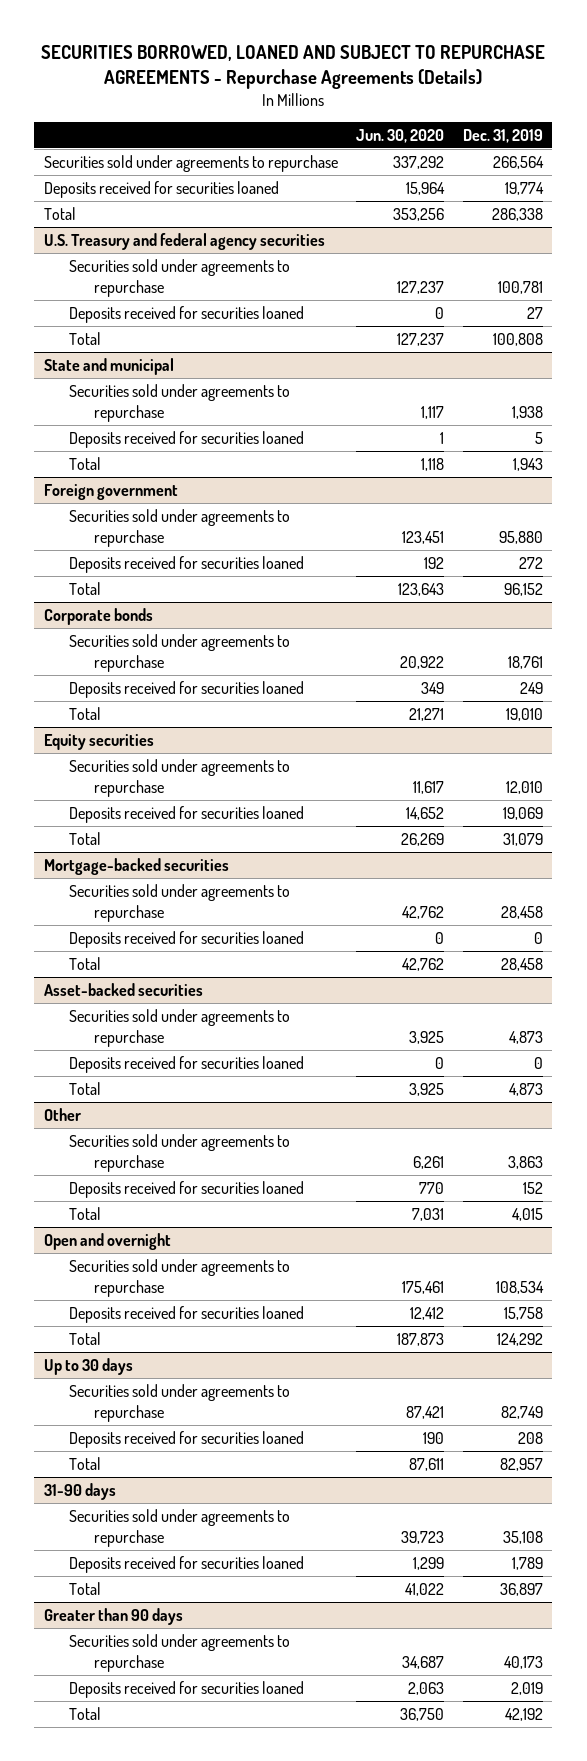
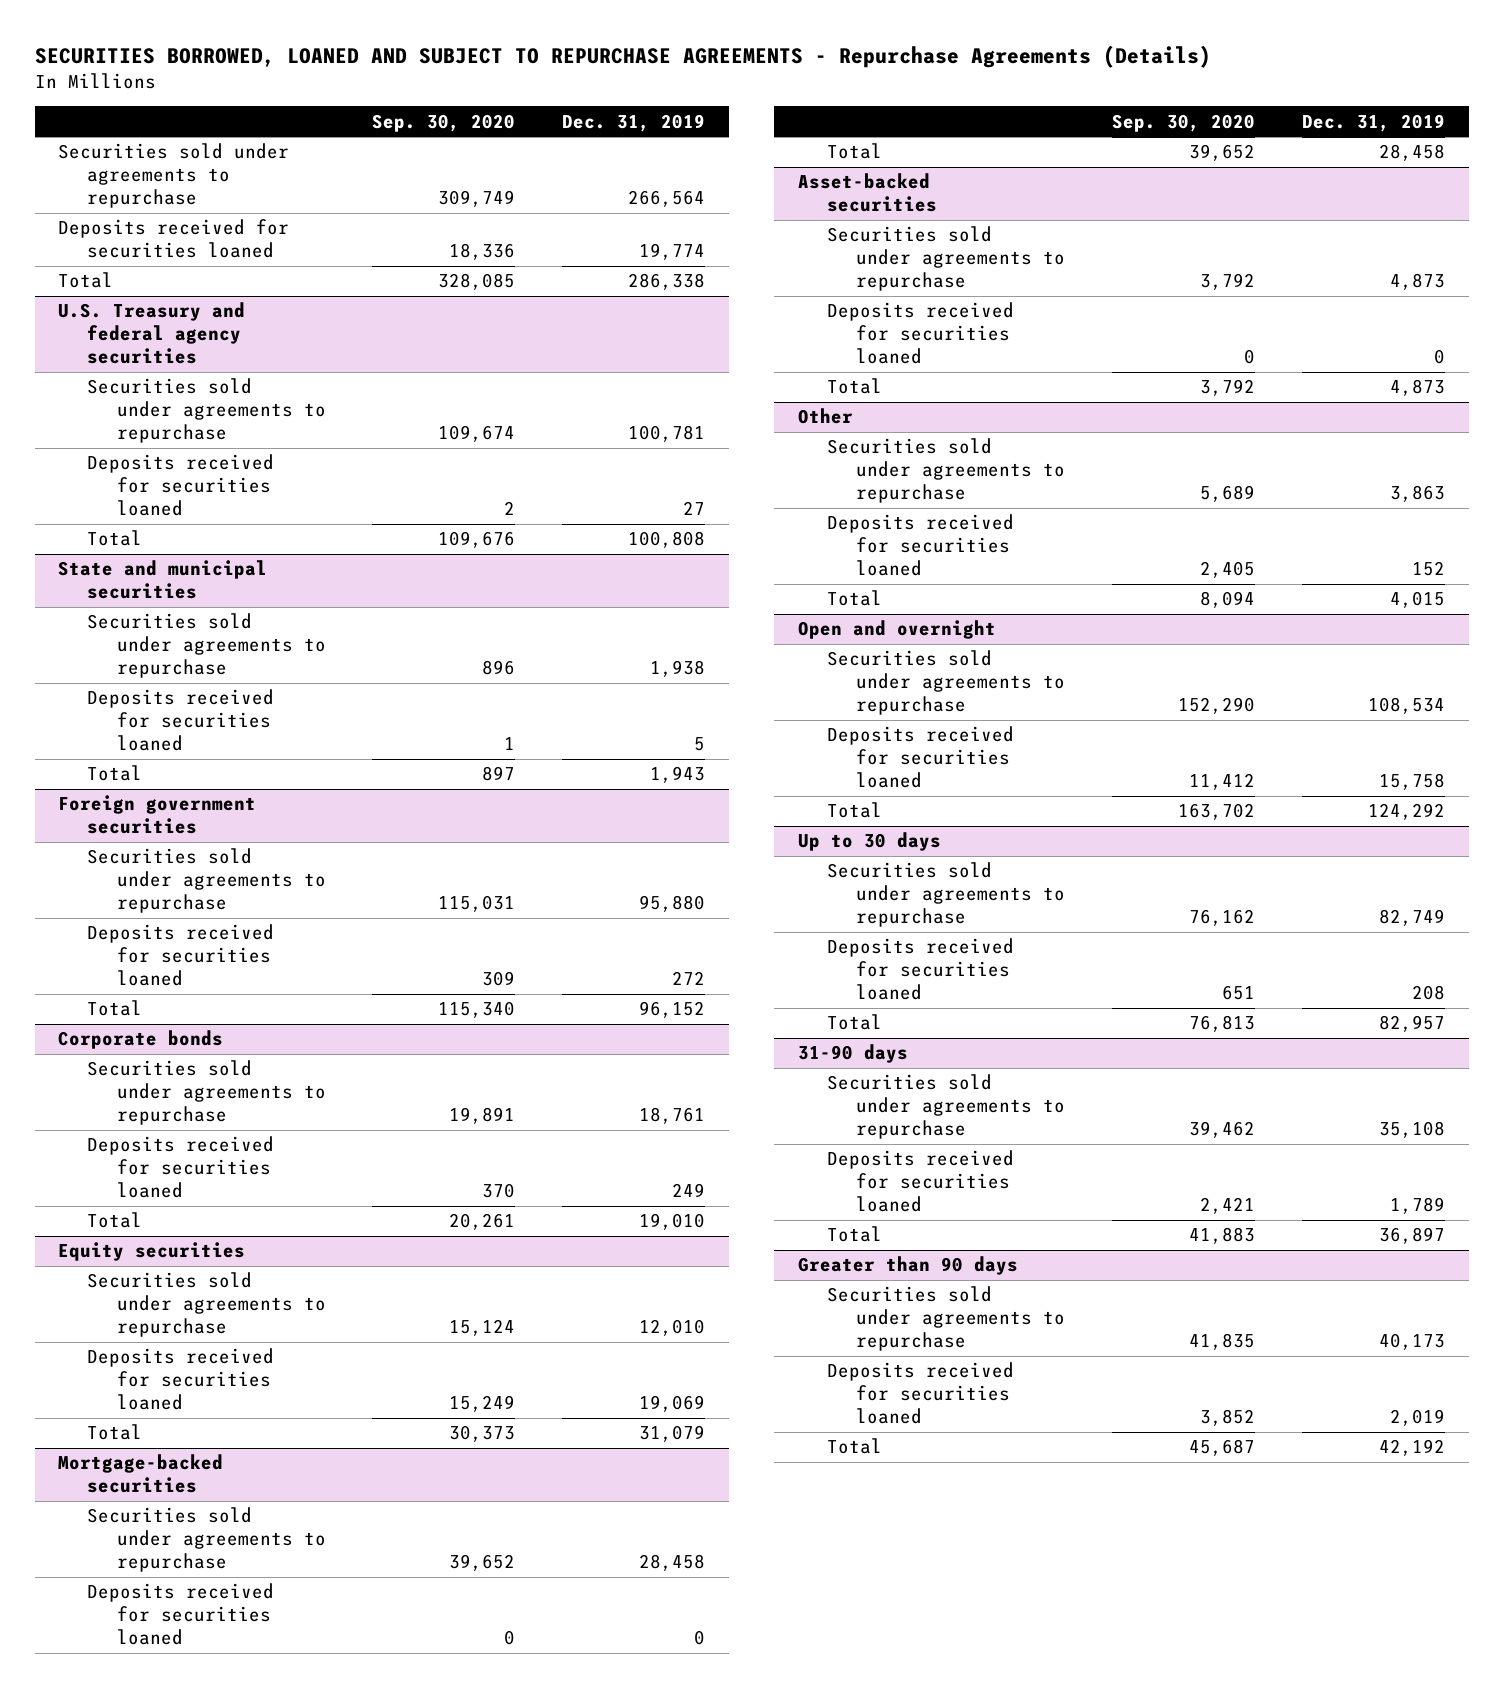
[356,128,445,143] Jun. 30, 2020 -> none
none -> [372,113,516,132] Sep. 30, 2020
[43,357,174,375] State and municipal -> [58,560,268,600] State and municipal securities
[43,483,178,500] Foreign government -> [58,795,257,835] Foreign government securities

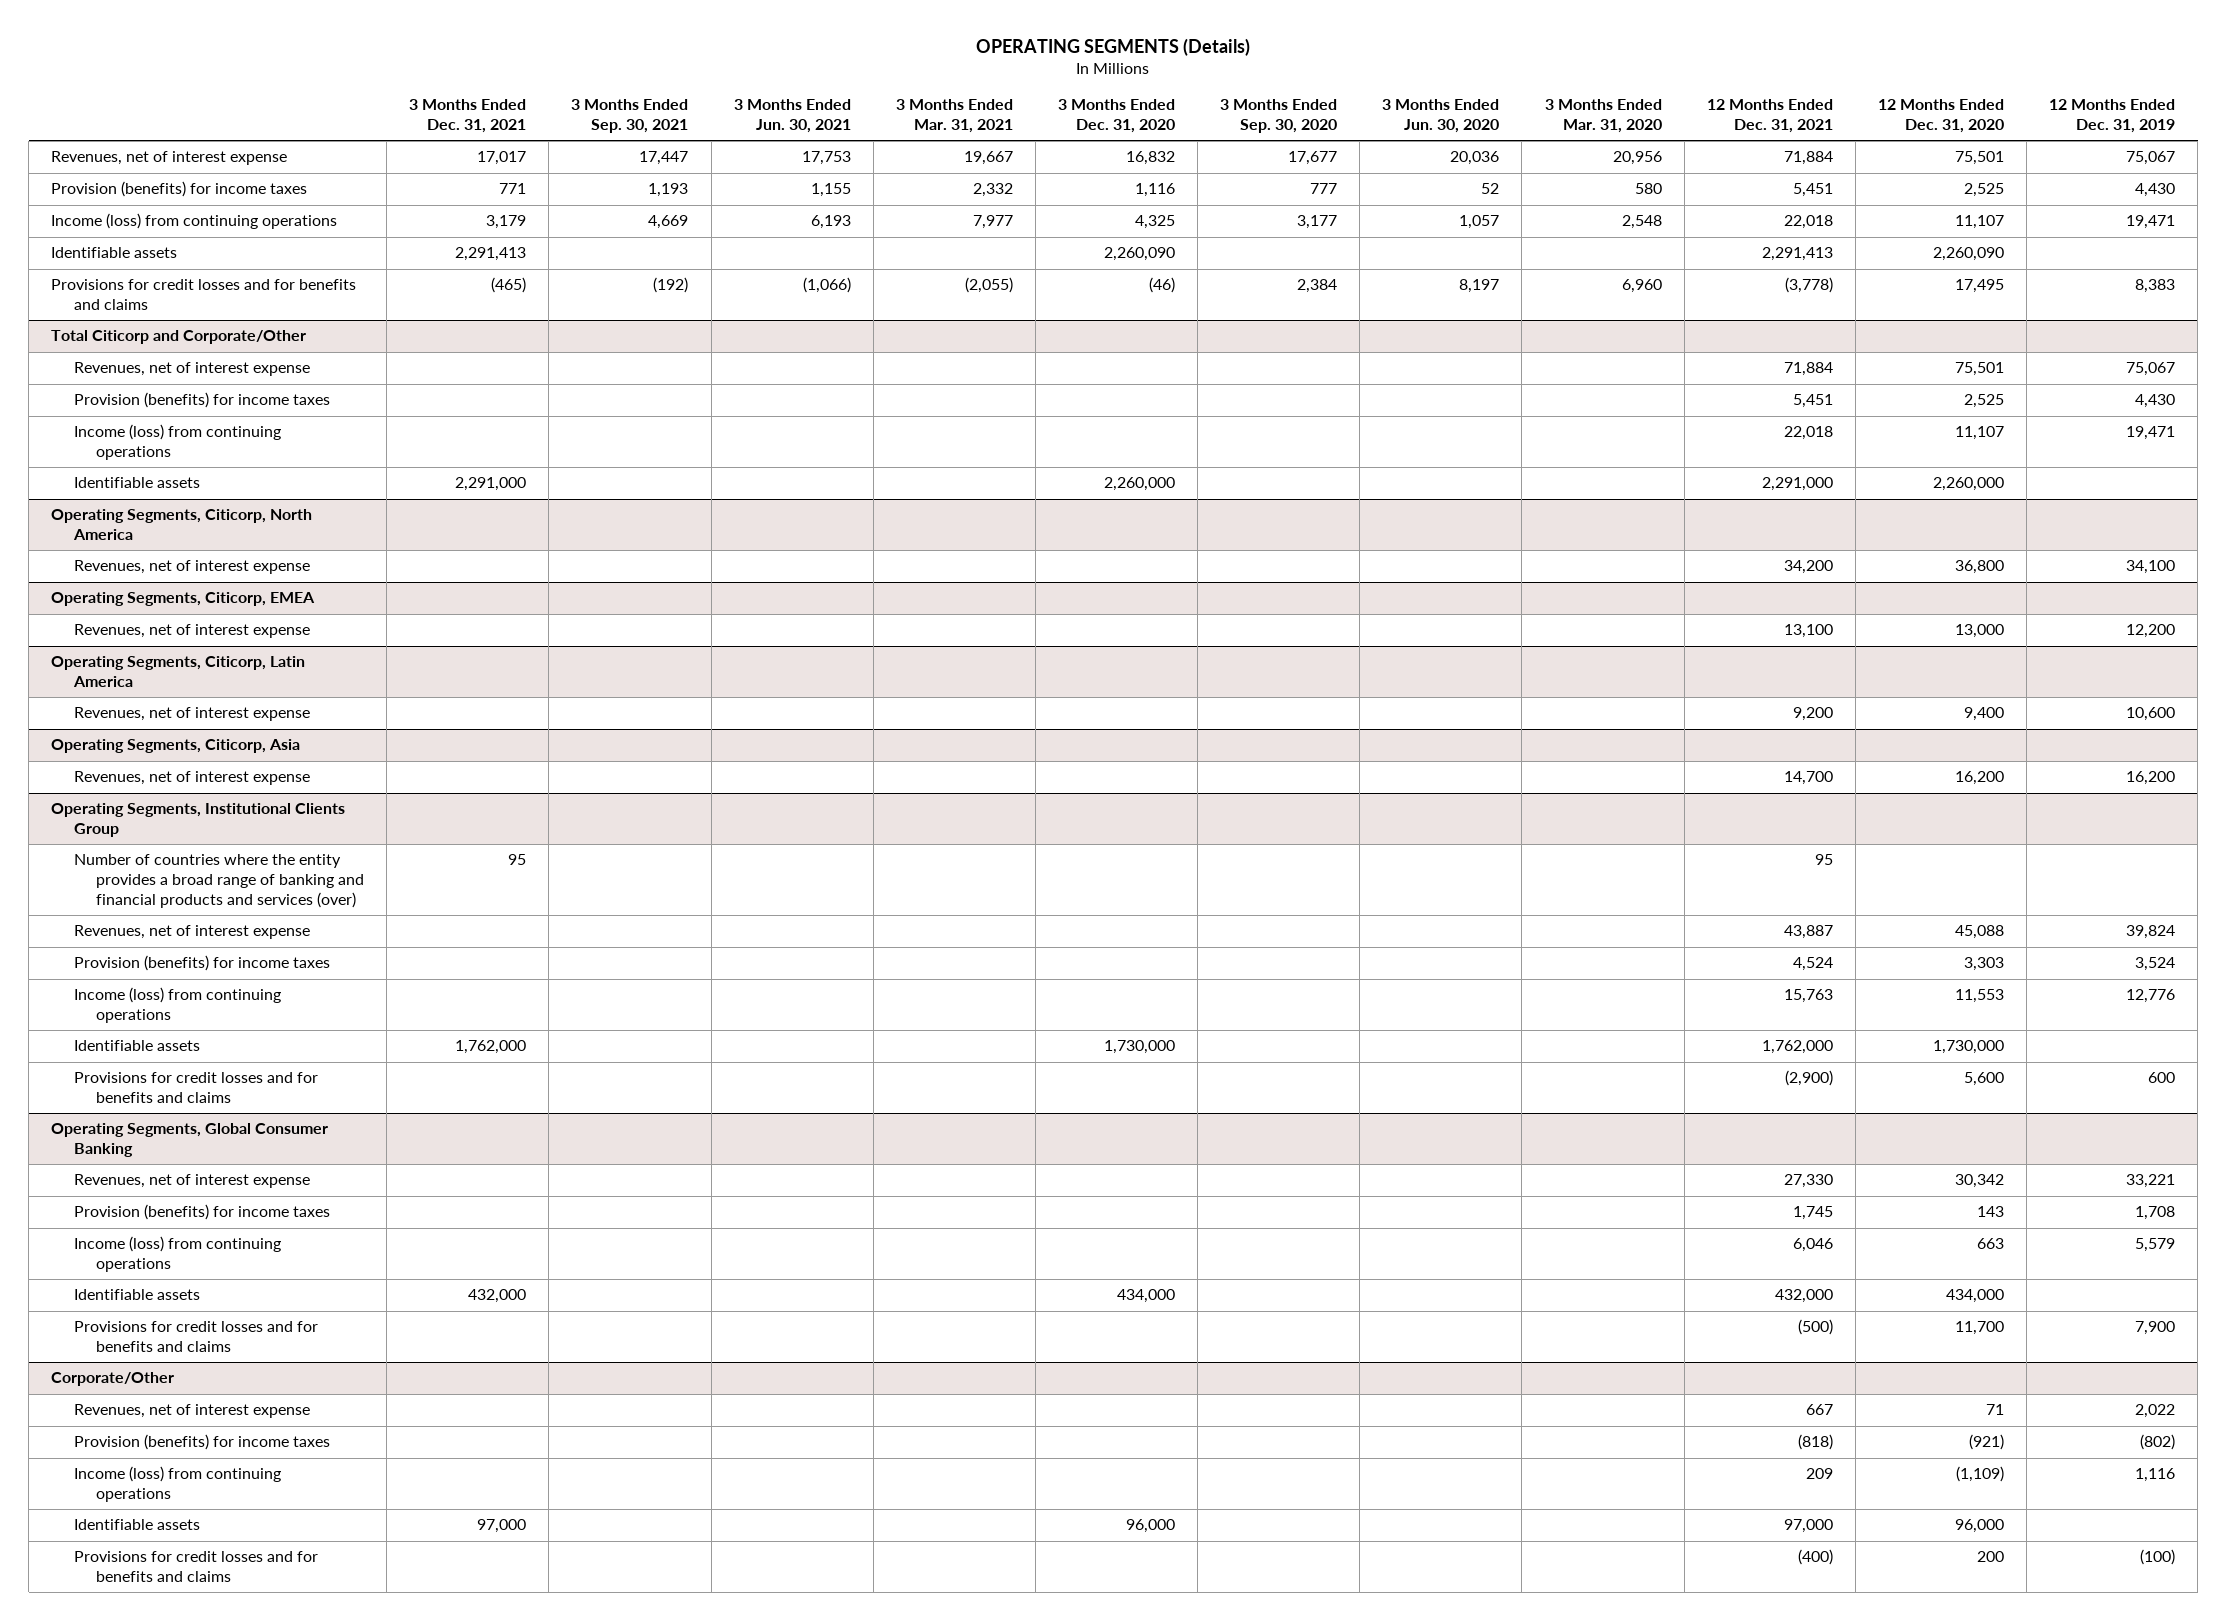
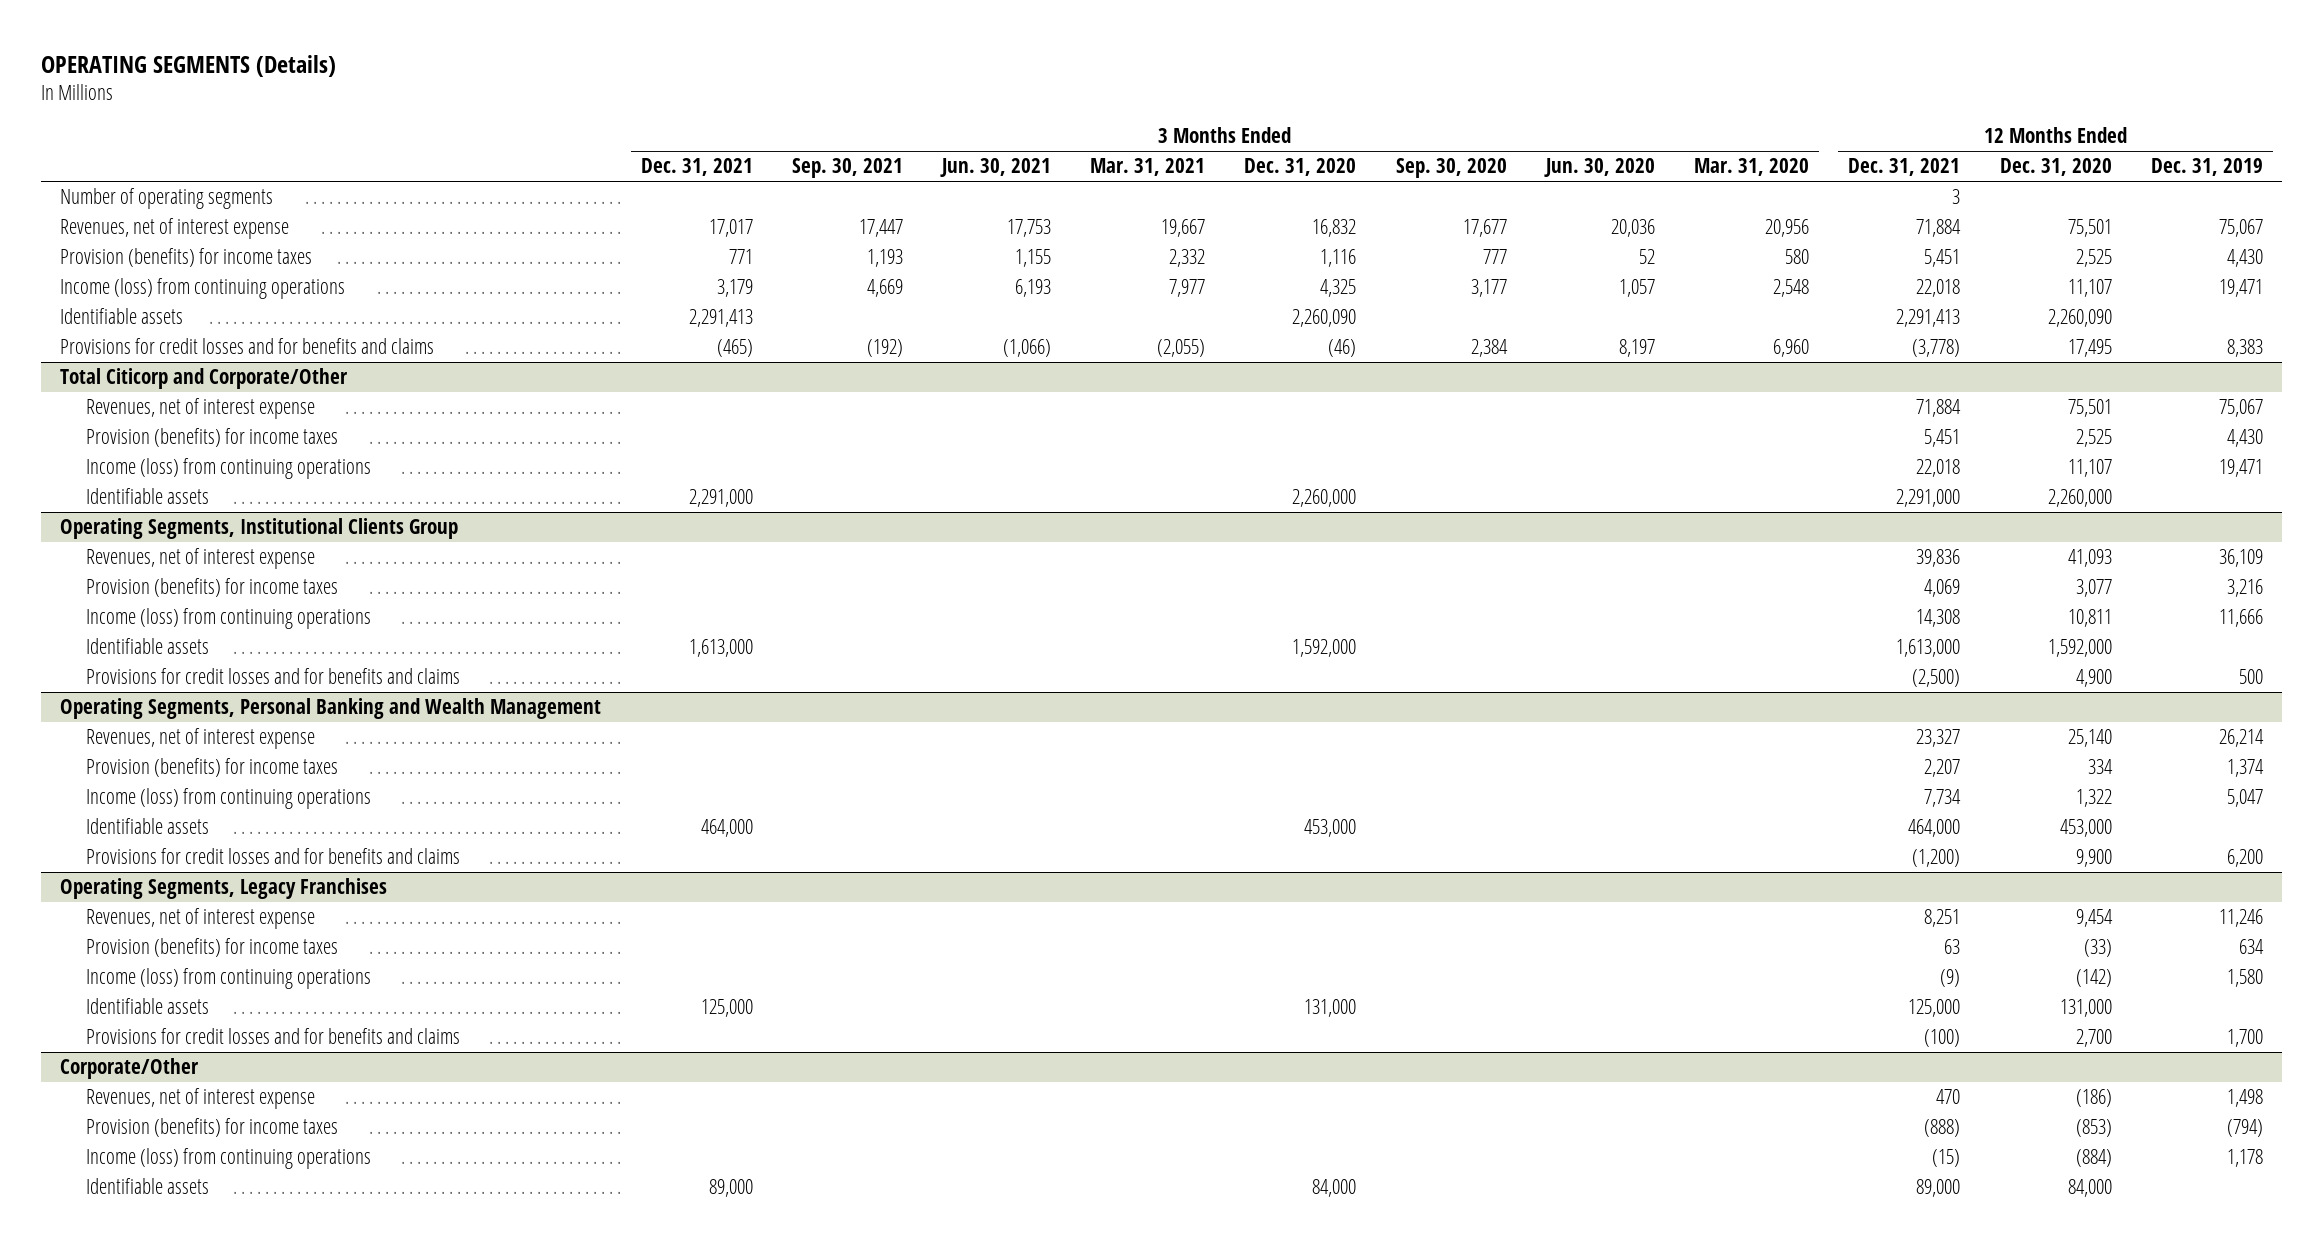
none -> [60,188,274,210] Number of operating segments
[51,509,313,541] Operating Segments, Citicorp, North America -> none
[73,560,310,575] Revenues, net of interest expense -> none
[51,592,316,607] Operating Segments, Citicorp, EMEA -> none
[73,624,310,639] Revenues, net of interest expense -> none
[51,656,306,688] Operating Segments, Citicorp, Latin America -> none
[73,707,310,722] Revenues, net of interest expense -> none
[51,739,301,754] Operating Segments, Citicorp, Asia -> none
[73,771,310,786] Revenues, net of interest expense -> none
[73,854,365,908] Number of countries where the entity provides a broad range of banking and financial products and services (over) -> none
[51,1123,329,1158] Operating Segments, Global Consumer Banking -> none
[1783,925,1833,940] 43,887 -> [1916,549,1961,568] 39,836
[1954,925,2004,940] 45,088 -> [2067,549,2112,568] 41,093
[2126,925,2176,940] 39,824 -> [2218,549,2263,568] 36,109
[1792,957,1833,972] 4,524 -> [1924,579,1961,598] 4,069
[1963,957,2004,972] 3,303 -> [2075,579,2112,598] 3,077
[2135,957,2176,972] 3,524 -> [2226,579,2263,598] 3,216
[1783,989,1833,1004] 15,763 -> [1916,609,1961,628] 14,308
[1954,989,2004,1004] 11,553 -> [2067,609,2112,628] 10,811
[2126,989,2176,1004] 12,776 -> [2218,609,2263,628] 11,666
[455,1040,527,1055] 1,762,000 -> [688,639,753,658] 1,613,000
[1104,1040,1176,1055] 1,730,000 -> [1292,639,1357,658] 1,592,000
[1761,1040,1833,1055] 1,762,000 -> [1896,639,1961,658] 1,613,000
[1932,1040,2004,1055] 1,730,000 -> [2047,639,2112,658] 1,592,000
[1784,1070,1833,1087] (2,900) -> [1912,669,1961,688] (2,500)
[1963,1072,2004,1087] 5,600 -> [2075,669,2112,688] 4,900
[2148,1072,2176,1084] 600 -> [2238,669,2263,685] 500
none -> [60,698,602,720] Operating Segments, Personal Banking and Wealth Management
[1783,1174,1833,1189] 27,330 -> [1916,729,1961,748] 23,327
[1954,1174,2004,1189] 30,342 -> [2067,729,2112,748] 25,140
[2126,1174,2176,1189] 33,221 -> [2218,729,2264,748] 26,214
[1792,1206,1833,1221] 1,745 -> [1924,759,1961,778] 2,207
[1976,1206,2004,1218] 143 -> [2087,759,2113,775] 334
[2135,1206,2176,1221] 1,708 -> [2226,759,2264,778] 1,374
[1792,1238,1833,1253] 6,046 -> [1924,789,1962,808] 7,734
[1976,1238,2004,1250] 663 -> [2075,789,2112,808] 1,322
[2135,1238,2176,1253] 5,579 -> [2226,789,2263,808] 5,047
[468,1289,527,1304] 432,000 -> [700,819,753,838] 464,000
[1117,1289,1176,1304] 434,000 -> [1304,819,1357,838] 453,000
[1774,1289,1833,1304] 432,000 -> [1908,819,1961,838] 464,000
[1945,1289,2004,1304] 434,000 -> [2059,819,2112,838] 453,000
[1797,1319,1833,1336] (500) -> [1912,849,1961,868] (1,200)
[1954,1321,2004,1336] 11,700 -> [2075,849,2112,868] 9,900
[2135,1321,2176,1336] 7,900 -> [2226,849,2263,868] 6,200
none -> [60,878,388,900] Operating Segments, Legacy Franchises
none -> [86,908,316,930] Revenues, net of interest expense
none -> [86,938,339,958] Provision (benefits) for income taxes
none -> [86,968,372,990] Income (loss) from continuing operations
none -> [86,998,210,1015] Identifiable assets
none -> [86,1028,461,1045] Provisions for credit losses and for benefits and claims
[73,1551,318,1583] Provisions for credit losses and for benefits and claims -> none
[1805,1404,1833,1416] 667 -> [1936,1089,1961,1105] 470
[1985,1404,2004,1416] 71 -> [2075,1089,2112,1108] (186)
[2135,1404,2176,1419] 2,022 -> [2226,1089,2263,1108] 1,498
[1797,1434,1833,1451] (818) -> [1924,1119,1961,1138] (888)
[1968,1434,2004,1451] (921) -> [2075,1119,2112,1138] (853)
[2140,1434,2176,1451] (802) -> [2226,1119,2263,1138] (794)
[1805,1468,1833,1480] 209 -> [1932,1149,1961,1168] (15)
[1955,1466,2004,1483] (1,109) -> [2075,1149,2112,1168] (884)
[2135,1468,2176,1483] 1,116 -> [2226,1149,2263,1168] 1,178
[477,1519,527,1534] 97,000 -> [708,1179,753,1198] 89,000
[1126,1519,1176,1534] 96,000 -> [1312,1179,1357,1198] 84,000
[1783,1519,1833,1534] 97,000 -> [1916,1179,1961,1198] 89,000
[1954,1519,2004,1534] 96,000 -> [2067,1179,2112,1198] 84,000

